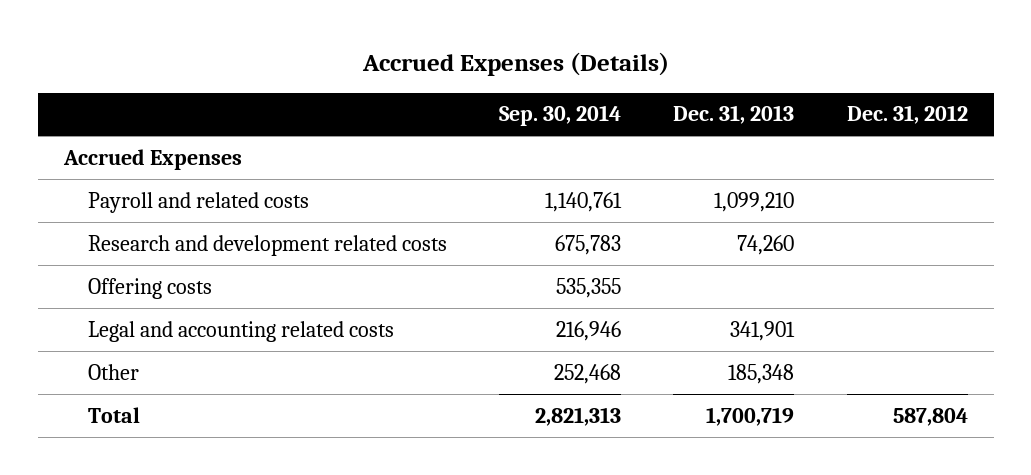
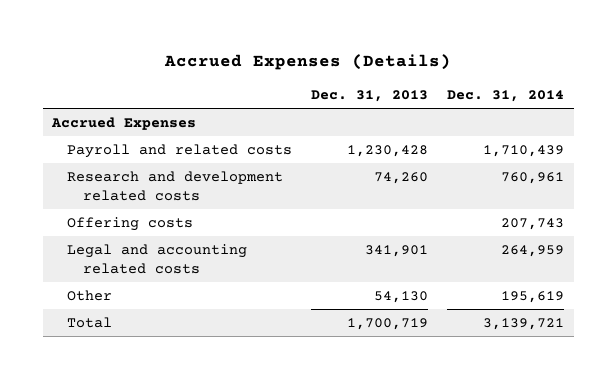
[498,105,621,127] Sep. 30, 2014 -> none
[846,105,968,125] Dec. 31, 2012 -> none
none -> [447,89,565,102] Dec. 31, 2014
[714,191,795,212] 1,099,210 -> [347,144,429,157] 1,230,428
[728,363,795,384] 185,348 -> [374,290,429,303] 54,130

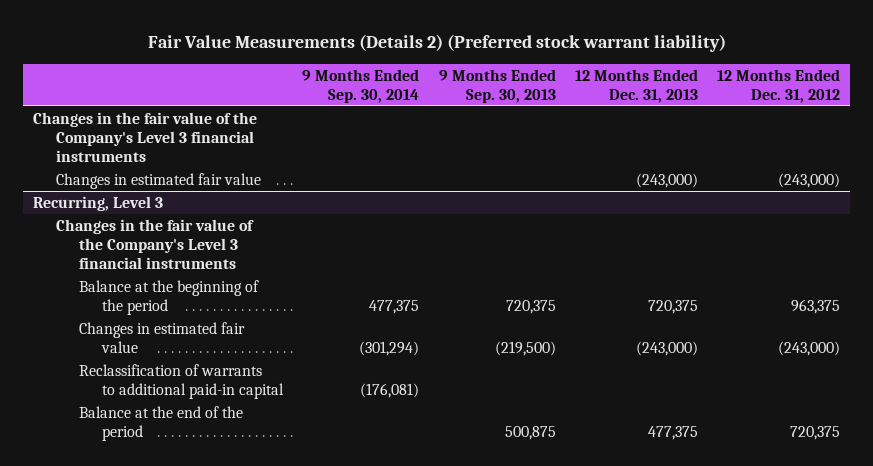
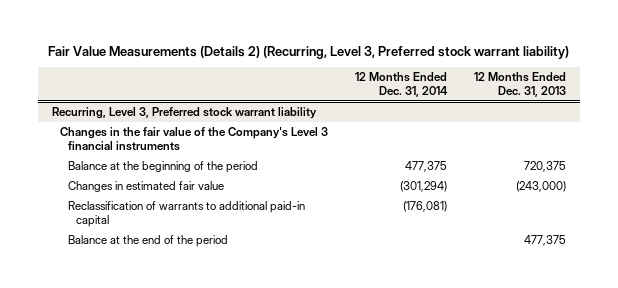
[147,33,726,52] Fair Value Measurements (Details 2) (Preferred stock warrant liability) -> [47,45,569,59] Fair Value Measurements (Details 2) (Recurring, Level 3, Preferred stock warrant liability)
[302,68,420,103] 9 Months Ended Sep. 30, 2014 -> none
[438,68,556,103] 9 Months Ended Sep. 30, 2013 -> none
[717,68,841,103] 12 Months Ended Dec. 31, 2012 -> none
none -> [354,72,448,97] 12 Months Ended Dec. 31, 2014
[33,111,258,162] Changes in the fair value of the Company's Level 3 financial instruments -> none
[56,172,262,189] Changes in estimated fair value -> none
[33,195,164,211] Recurring, Level 3 -> none
none -> [51,107,317,120] Recurring, Level 3, Preferred stock warrant liability

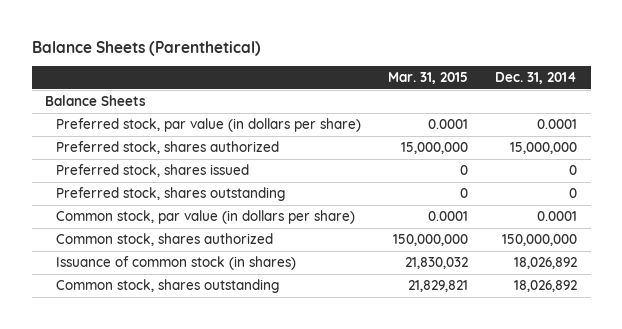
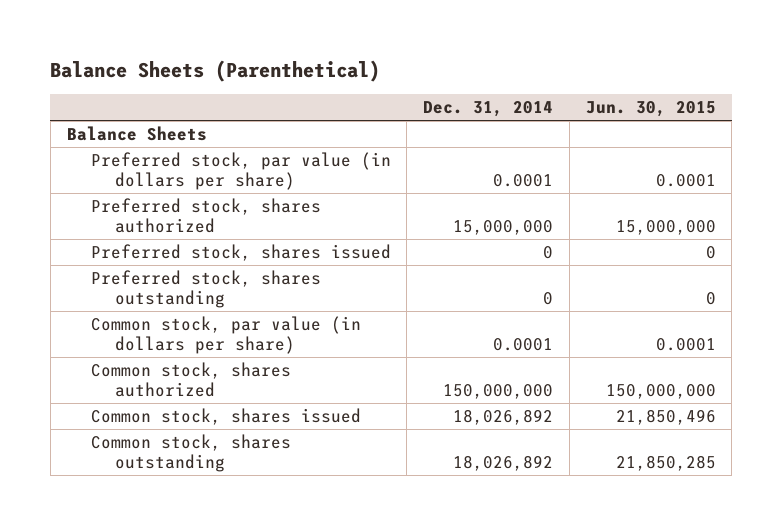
[387,72,468,85] Mar. 31, 2015 -> none
none -> [585,101,716,118] Jun. 30, 2015
[55,256,296,271] Issuance of common stock (in shares) -> [90,407,361,425] Common stock, shares issued

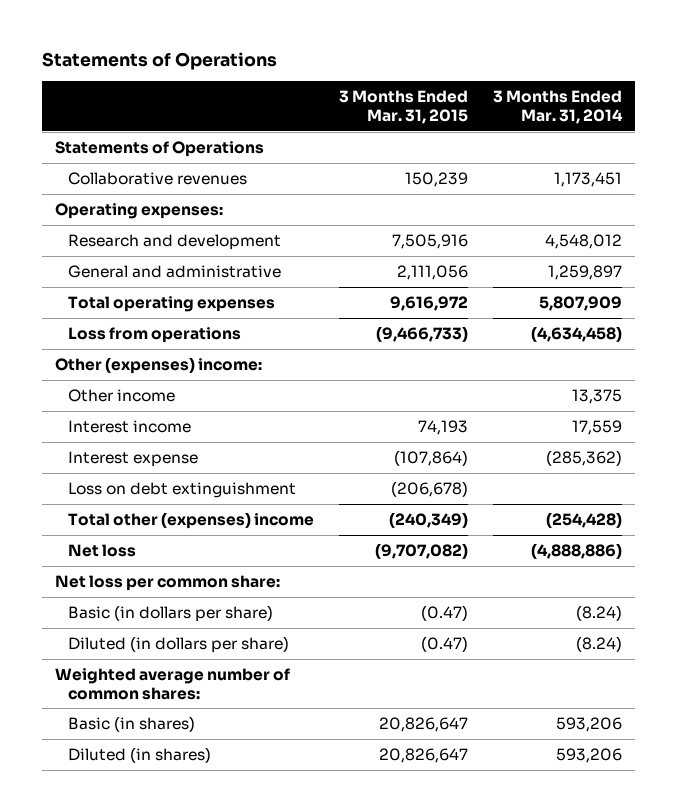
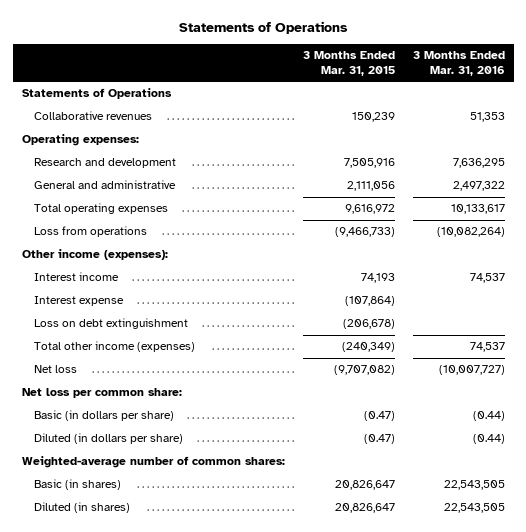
[493,90,624,124] 3 Months Ended Mar. 31, 2014 -> none
none -> [412,51,505,77] 3 Months Ended Mar. 31, 2016
[68,388,176,402] Other income -> none
[54,356,262,374] Other (expenses) income: -> [21,249,168,261] Other income (expenses):
[68,511,315,529] Total other (expenses) income -> [34,341,196,353] Total other income (expenses)
[54,667,290,700] Weighted average number of common shares: -> [21,456,285,469] Weighted-average number of common shares:

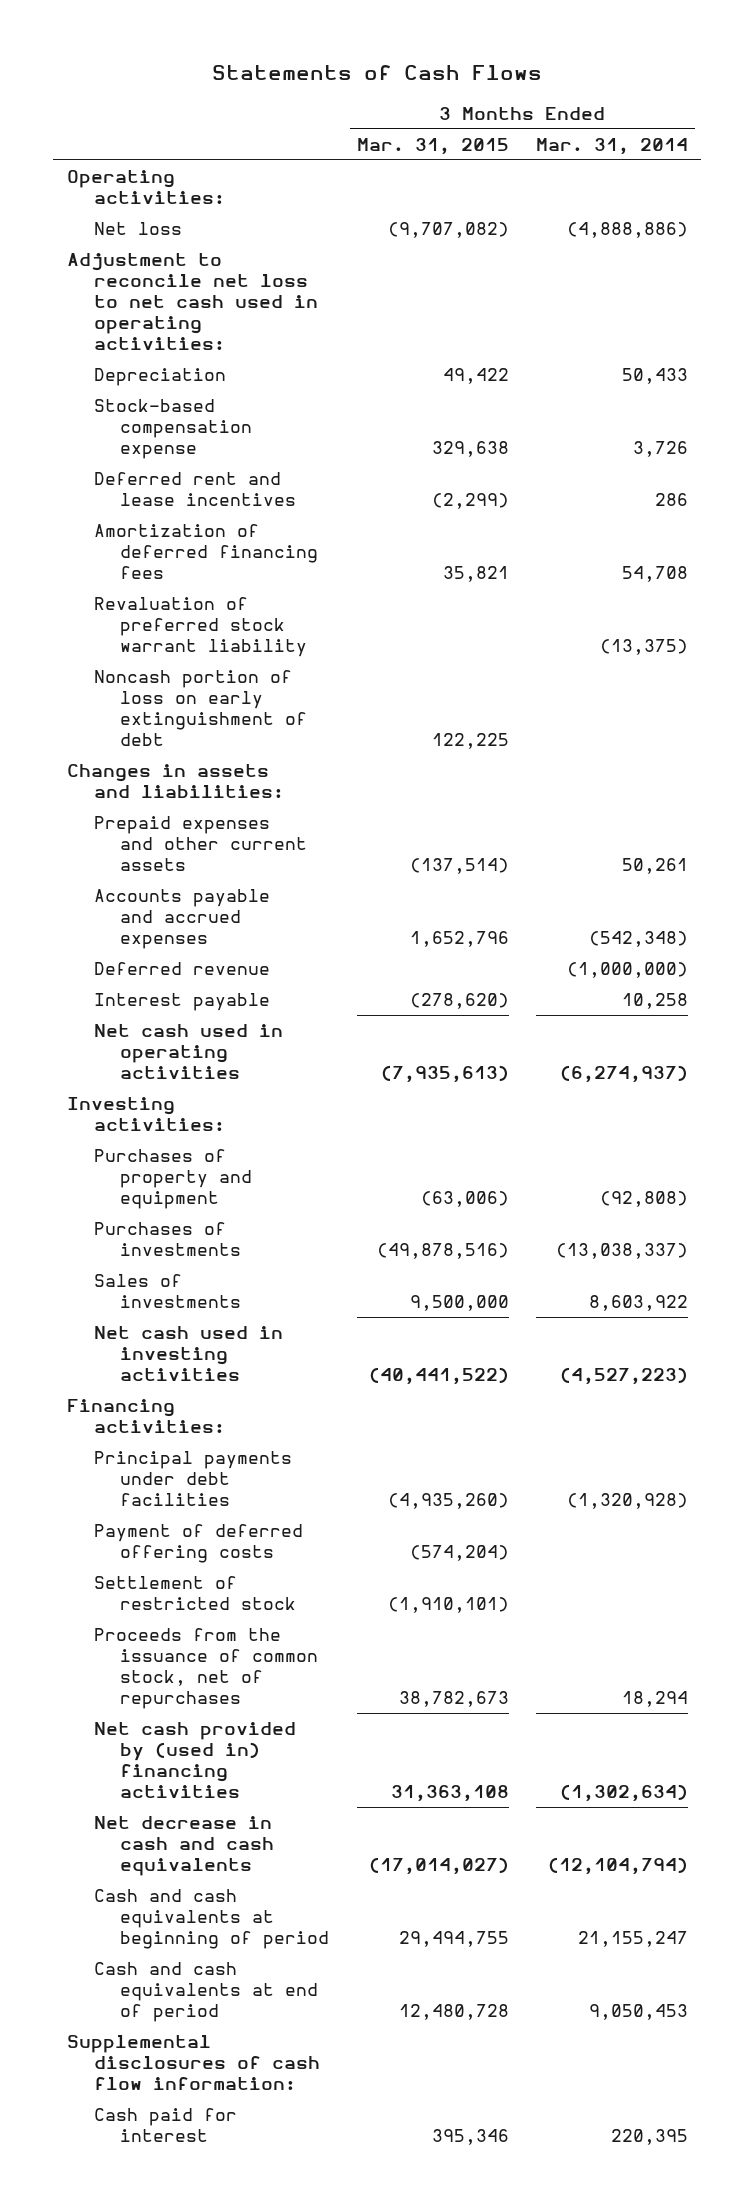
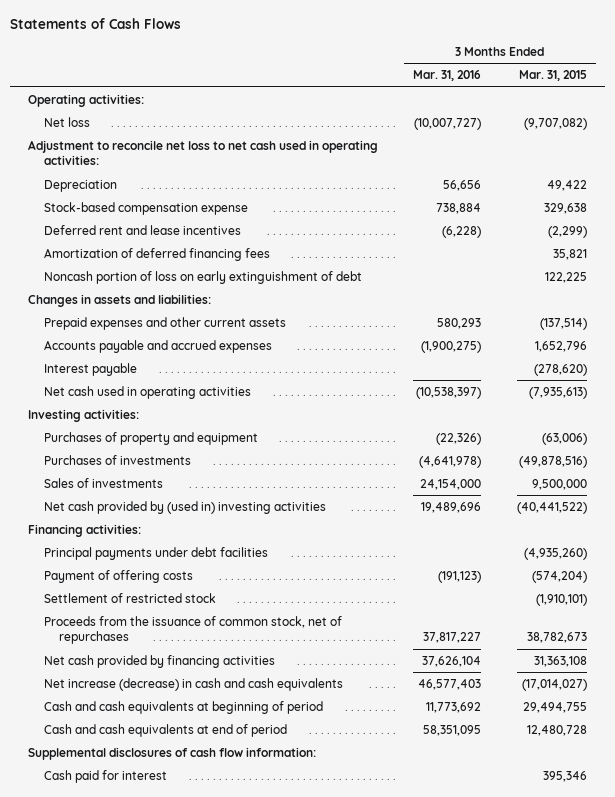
[535,137,688,155] Mar. 31, 2014 -> none
none -> [413,70,482,82] Mar. 31, 2016
[93,597,308,658] Revaluation of preferred stock warrant liability -> none
[93,962,270,976] Deferred revenue -> none
[93,1326,283,1382] Net cash used in investing activities -> [43,500,326,514] Net cash provided by (used in) investing activities
[93,1524,303,1564] Payment of deferred offering costs -> [43,569,193,583] Payment of offering costs
[93,1722,296,1799] Net cash provided by (used in) financing activities -> [43,654,275,668] Net cash provided by financing activities
[93,1816,275,1877] Net decrease in cash and cash equivalents -> [43,677,343,691] Net increase (decrease) in cash and cash equivalents

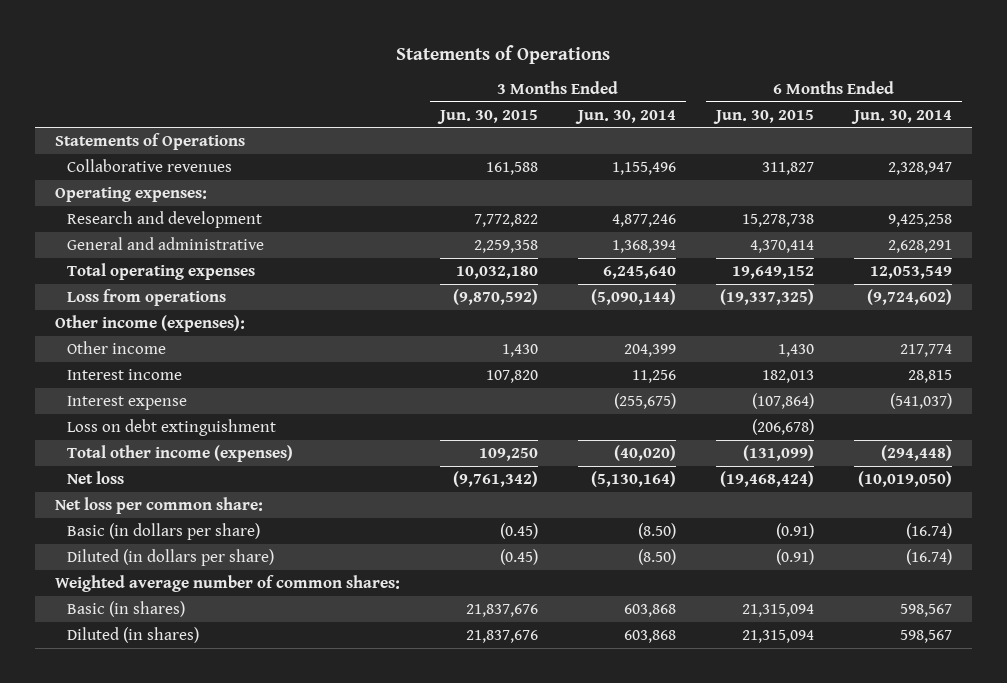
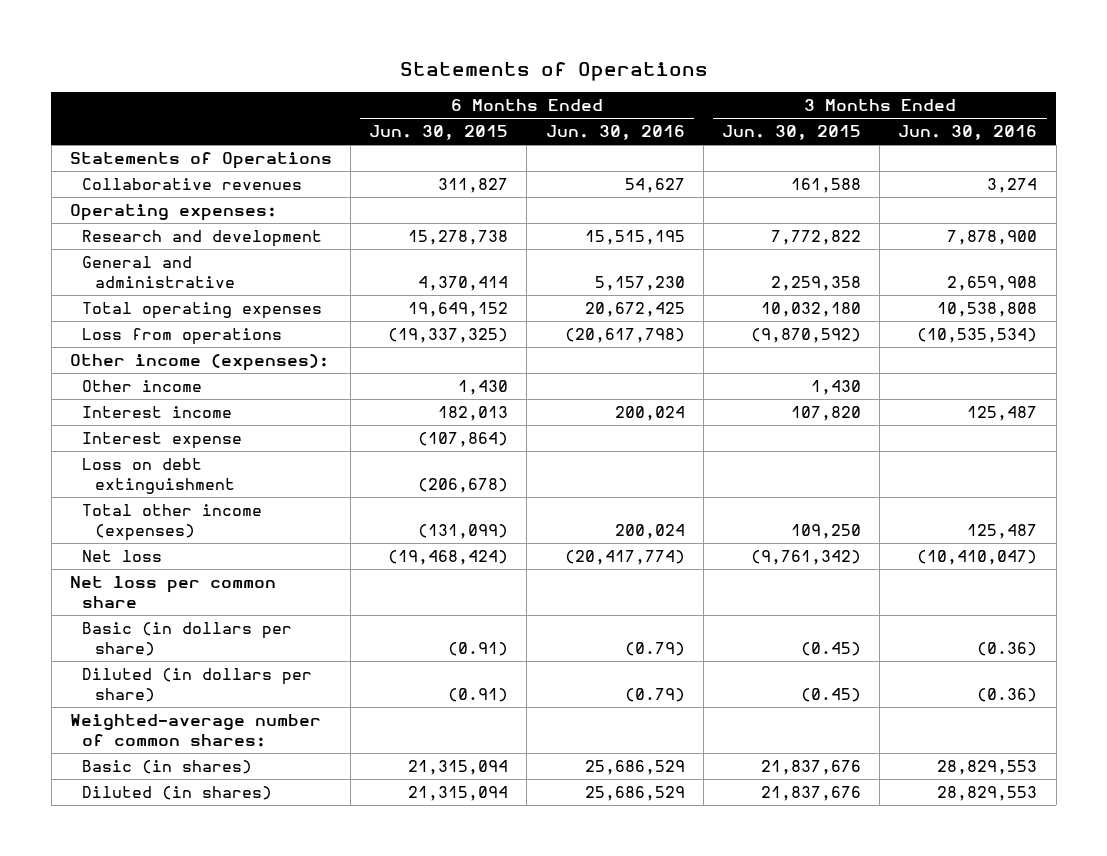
[574,109,676,124] Jun. 30, 2014 -> none
[850,109,952,124] Jun. 30, 2014 -> none
none -> [545,125,685,141] Jun. 30, 2016
none -> [898,125,1038,141] Jun. 30, 2016
[54,496,263,514] Net loss per common share: -> [69,576,276,609] Net loss per common share
[54,574,400,592] Weighted average number of common shares: -> [69,714,321,748] Weighted-average number of common shares:

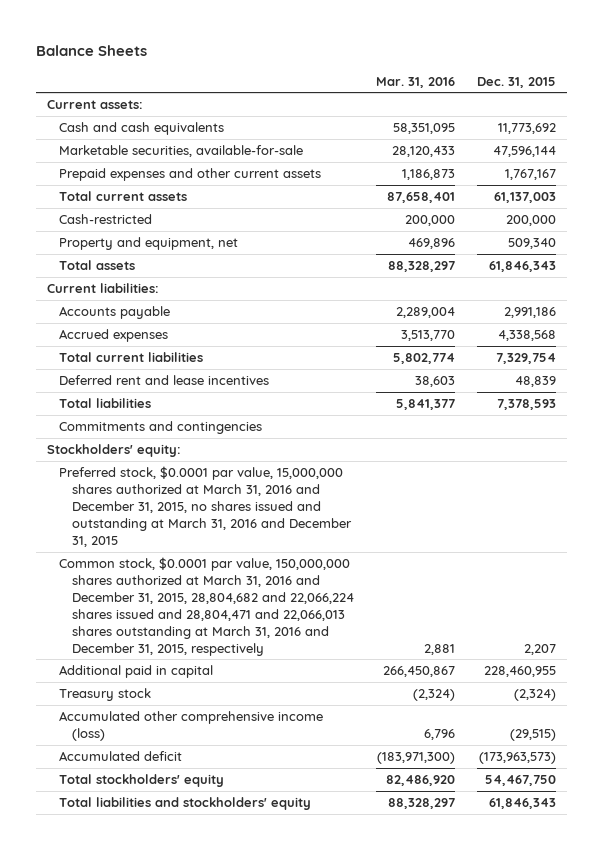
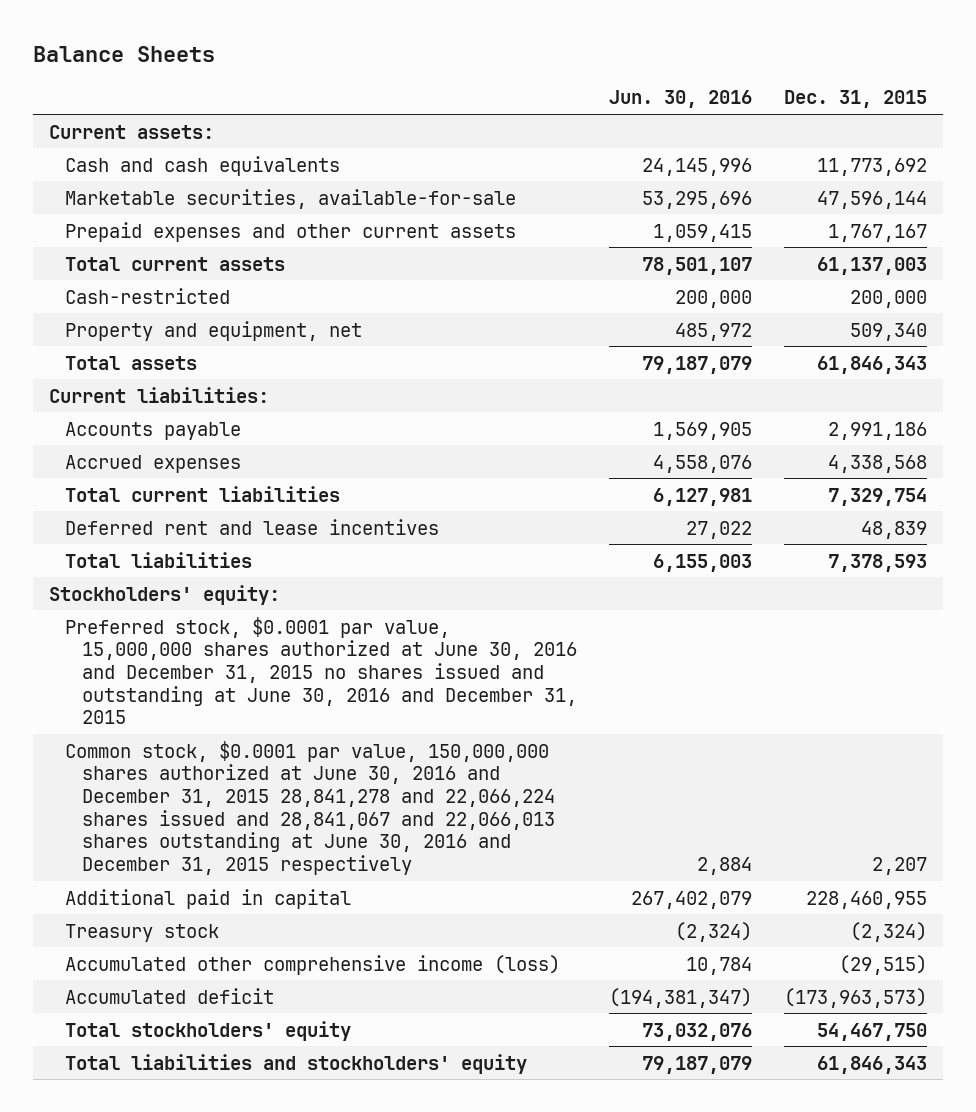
[375,76,455,88] Mar. 31, 2016 -> none
none -> [609,90,753,109] Jun. 30, 2016
[59,421,263,435] Commitments and contingencies -> none
[59,466,352,547] Preferred stock, $0.0001 par value, 15,000,000 shares authorized at March 31, 2016 and December 31, 2015, no shares issued and outstanding at March 31, 2016 and December 31, 2015 -> [65,616,578,725] Preferred stock, $0.0001 par value, 15,000,000 shares authorized at June 30, 2016 and December 31, 2015 no shares issued and outstanding at June 30, 2016 and December 31, 2015
[59,557,354,656] Common stock, $0.0001 par value, 150,000,000 shares authorized at March 31, 2016 and December 31, 2015, 28,804,682 and 22,066,224 shares issued and 28,804,471 and 22,066,013 shares outstanding at March 31, 2016 and December 31, 2015, respectively -> [65,740,556,876] Common stock, $0.0001 par value, 150,000,000 shares authorized at June 30, 2016 and December 31, 2015 28,841,278 and 22,066,224 shares issued and 28,841,067 and 22,066,013 shares outstanding at June 30, 2016 and December 31, 2015 respectively

